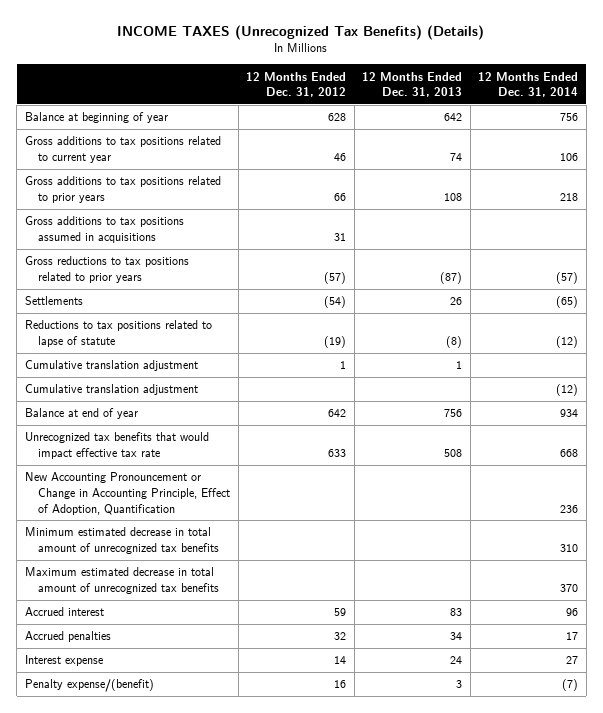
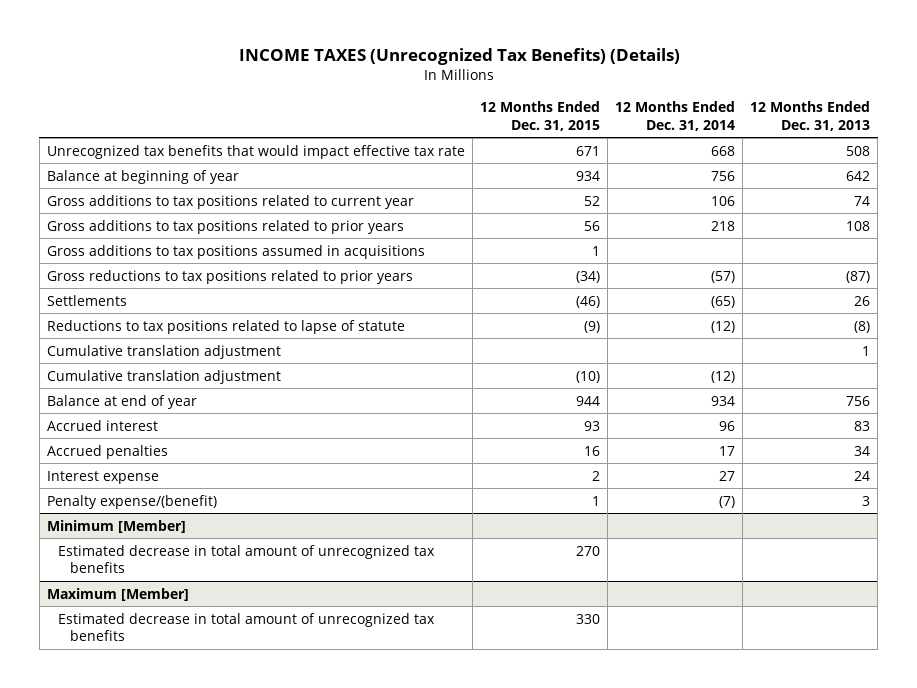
[246,71,347,98] 12 Months Ended Dec. 31, 2012 -> none
none -> [480,101,601,131] 12 Months Ended Dec. 31, 2015
[24,432,209,459] Unrecognized tax benefits that would impact effective tax rate -> [46,144,465,159] Unrecognized tax benefits that would impact effective tax rate
[24,472,231,515] New Accounting Pronouncement or Change in Accounting Principle, Effect of Adoption, Quantification -> none
[24,527,220,554] Minimum estimated decrease in total amount of unrecognized tax benefits -> none
[24,567,220,594] Maximum estimated decrease in total amount of unrecognized tax benefits -> none
none -> [46,519,186,533] Minimum [Member]
none -> [58,544,436,574] Estimated decrease in total amount of unrecognized tax benefits
none -> [46,587,189,601] Maximum [Member]
none -> [58,612,436,642] Estimated decrease in total amount of unrecognized tax benefits

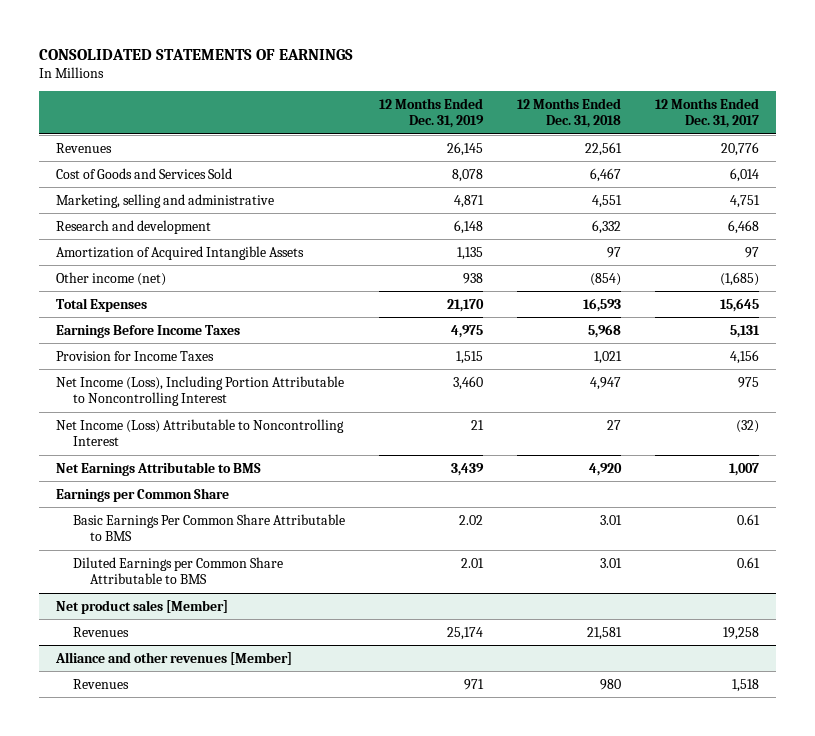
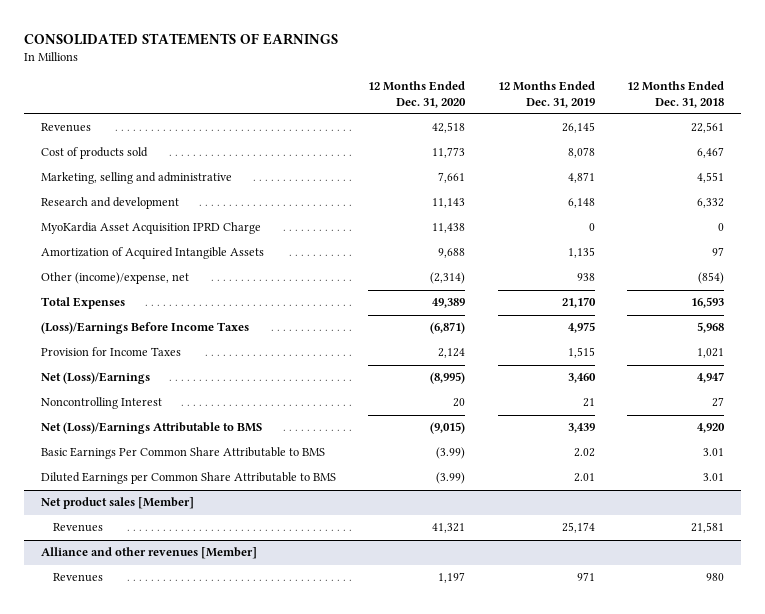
[655,97,760,129] 12 Months Ended Dec. 31, 2017 -> none
none -> [368,81,467,108] 12 Months Ended Dec. 31, 2020
[56,167,233,179] Cost of Goods and Services Sold -> [40,147,148,160] Cost of products sold
none -> [40,222,261,235] MyoKardia Asset Acquisition IPRD Charge
[56,271,167,286] Other income (net) -> [40,272,189,285] Other (income)/expense, net
[56,324,241,338] Earnings Before Income Taxes -> [40,322,249,335] (Loss)/Earnings Before Income Taxes
[56,487,230,502] Earnings per Common Share -> none
[56,375,345,407] Net Income (Loss), Including Portion Attributable to Noncontrolling Interest -> [40,372,150,385] Net (Loss)/Earnings
[56,418,345,447] Net Income (Loss) Attributable to Noncontrolling Interest -> [40,397,162,410] Noncontrolling Interest
[56,461,262,476] Net Earnings Attributable to BMS -> [40,422,262,435] Net (Loss)/Earnings Attributable to BMS

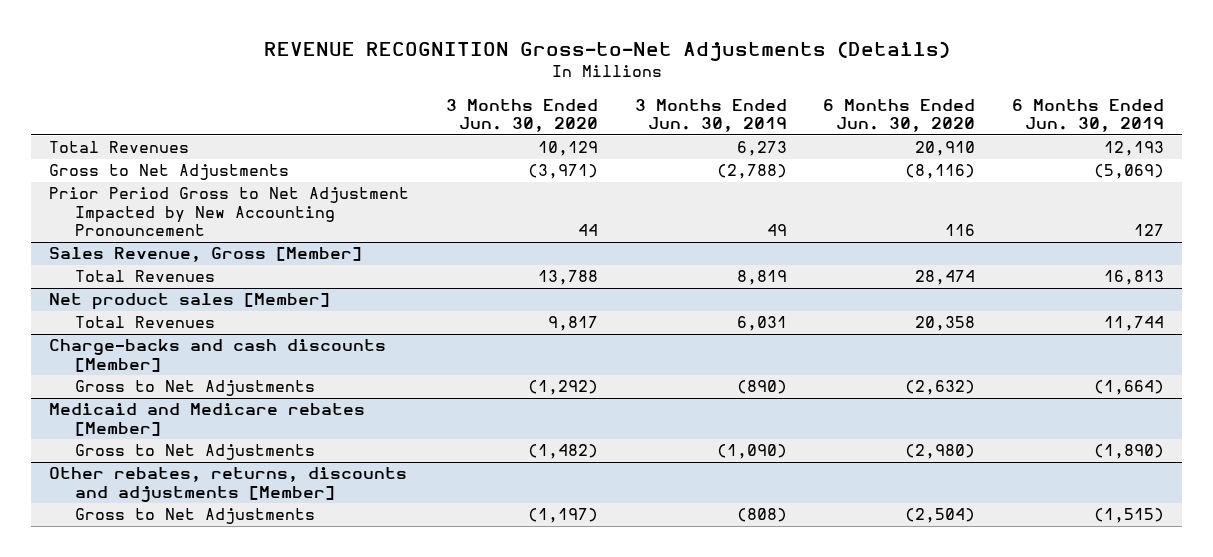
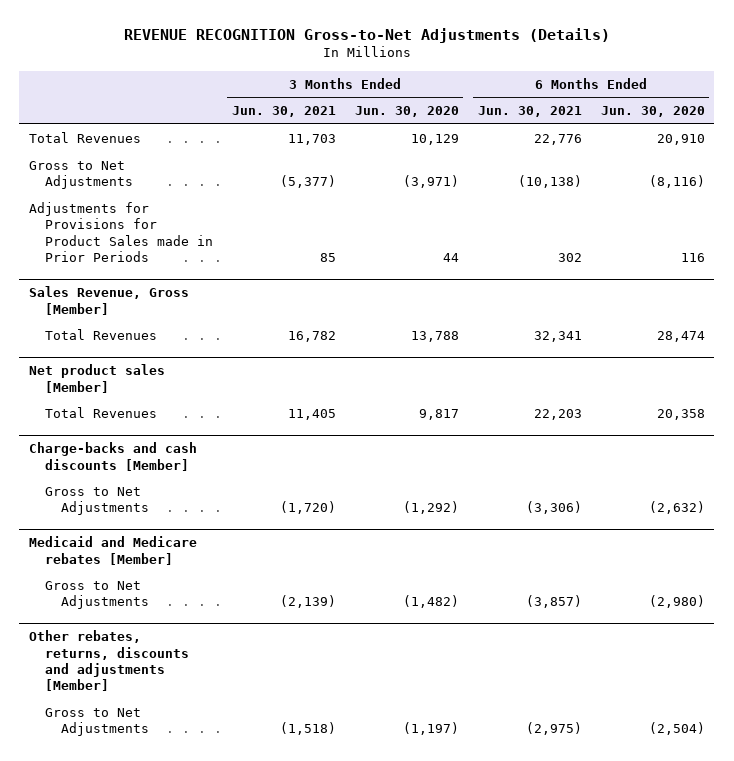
[634,98,787,133] 3 Months Ended Jun. 30, 2019 -> none
[1011,98,1164,133] 6 Months Ended Jun. 30, 2019 -> none
none -> [231,106,336,118] Jun. 30, 2021
none -> [477,106,582,118] Jun. 30, 2021
[49,187,410,237] Prior Period Gross to Net Adjustment Impacted by New Accounting Pronouncement -> [28,202,213,263] Adjustments for Provisions for Product Sales made in Prior Periods

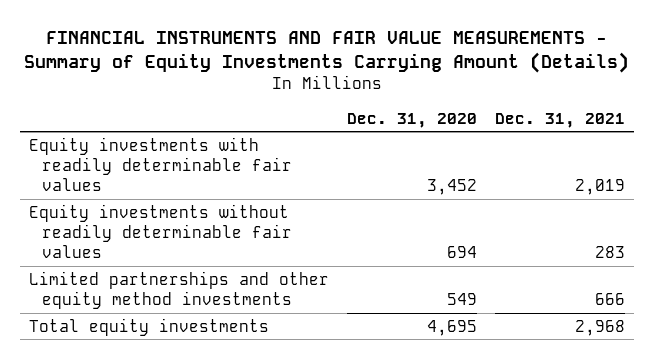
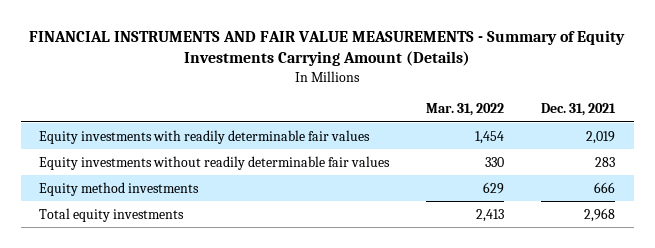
[346,112,477,128] Dec. 31, 2020 -> none
none -> [426,103,505,117] Mar. 31, 2022
[28,270,329,309] Limited partnerships and other equity method investments -> [39,181,200,196] Equity method investments

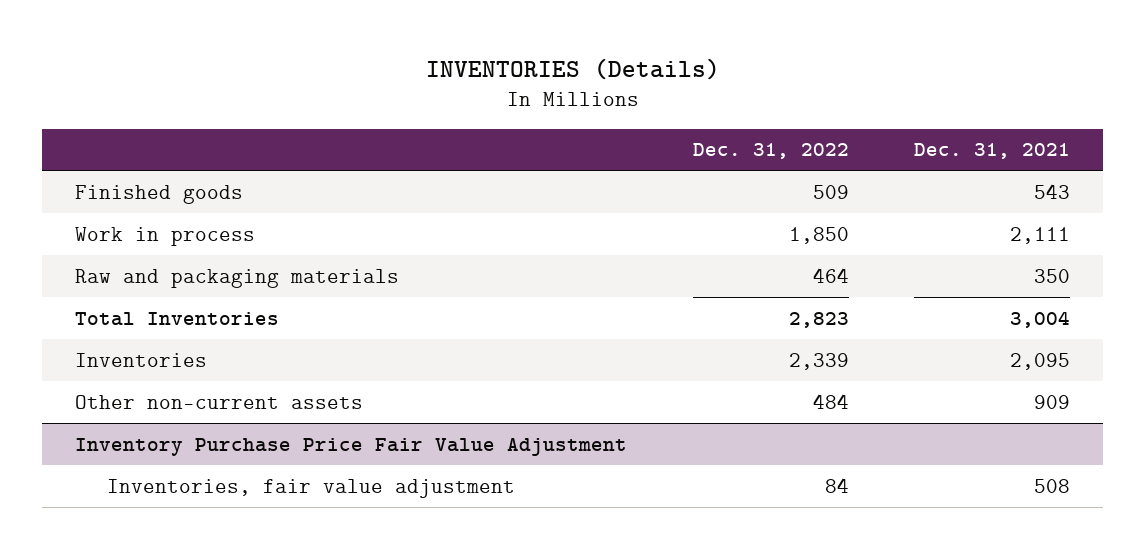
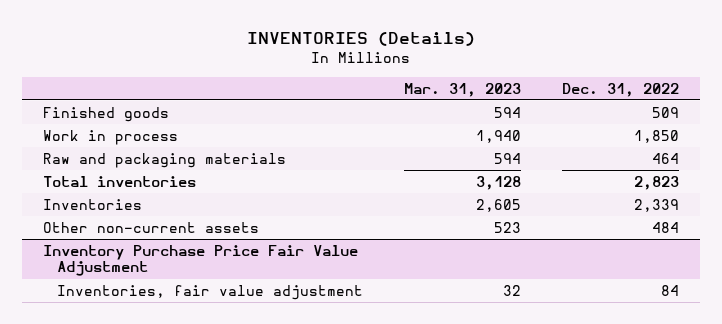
[914,143,1071,160] Dec. 31, 2021 -> none
none -> [404,82,522,97] Mar. 31, 2023
[75,311,280,326] Total Inventories -> [42,175,196,187] Total inventories

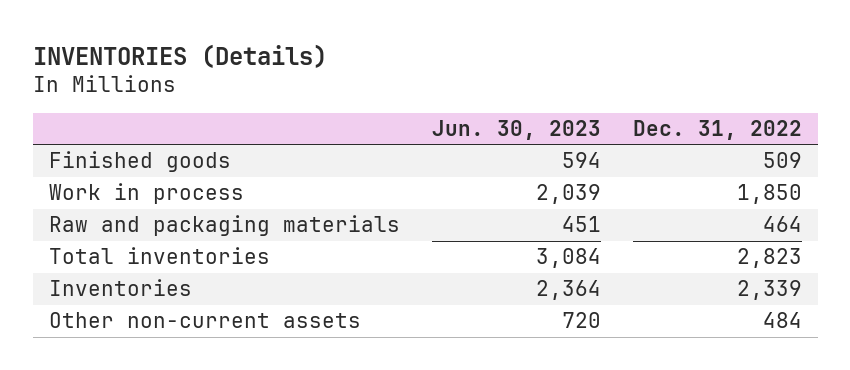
[404,82,522,97] Mar. 31, 2023 -> none
none -> [431,120,601,141] Jun. 30, 2023
[42,244,358,277] Inventory Purchase Price Fair Value Adjustment -> none
[56,284,363,300] Inventories, fair value adjustment -> none

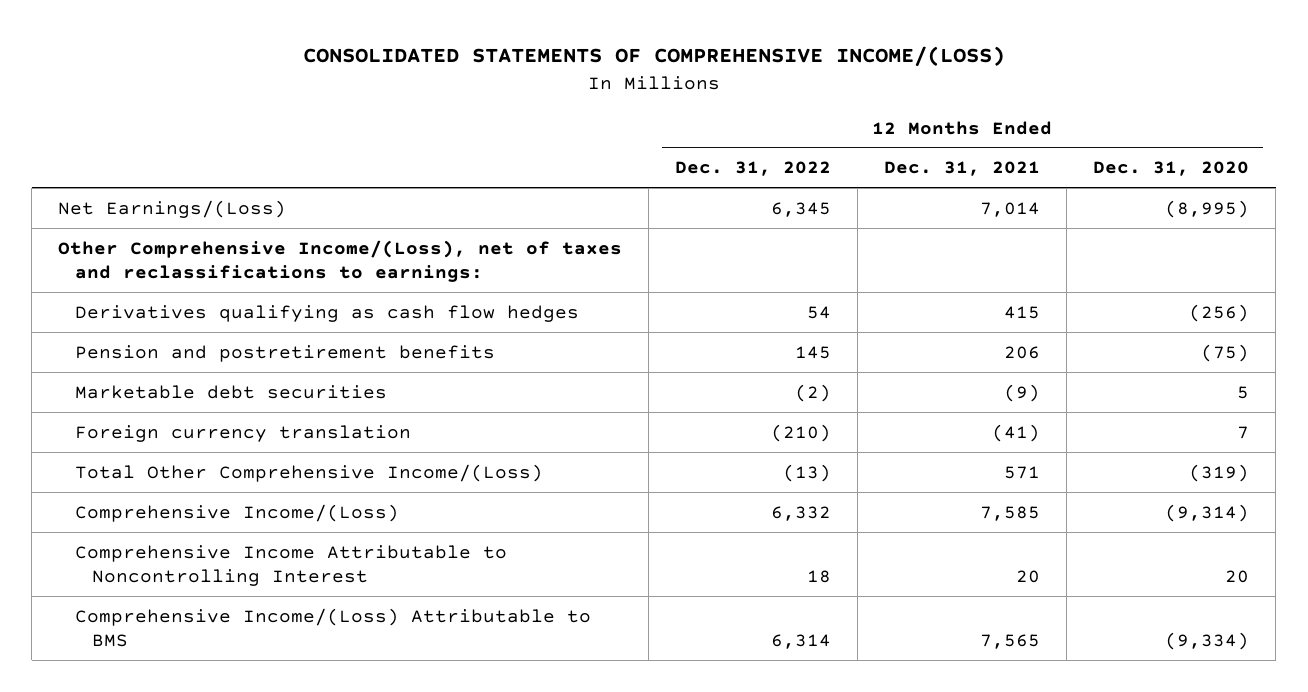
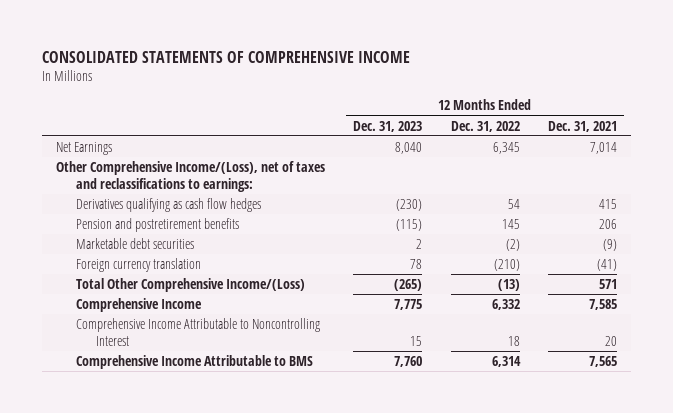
[302,46,1005,67] CONSOLIDATED STATEMENTS OF COMPREHENSIVE INCOME/(LOSS) -> [41,51,410,64] CONSOLIDATED STATEMENTS OF COMPREHENSIVE INCOME
[1093,161,1250,177] Dec. 31, 2020 -> none
none -> [353,120,423,132] Dec. 31, 2023
[58,199,287,218] Net Earnings/(Loss) -> [56,142,113,156] Net Earnings
[75,503,400,522] Comprehensive Income/(Loss) -> [76,298,203,313] Comprehensive Income
[75,607,592,647] Comprehensive Income/(Loss) Attributable to BMS -> [76,355,314,370] Comprehensive Income Attributable to BMS

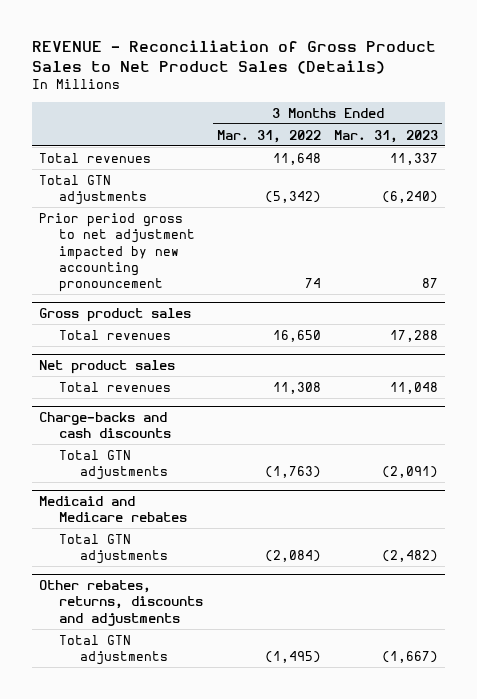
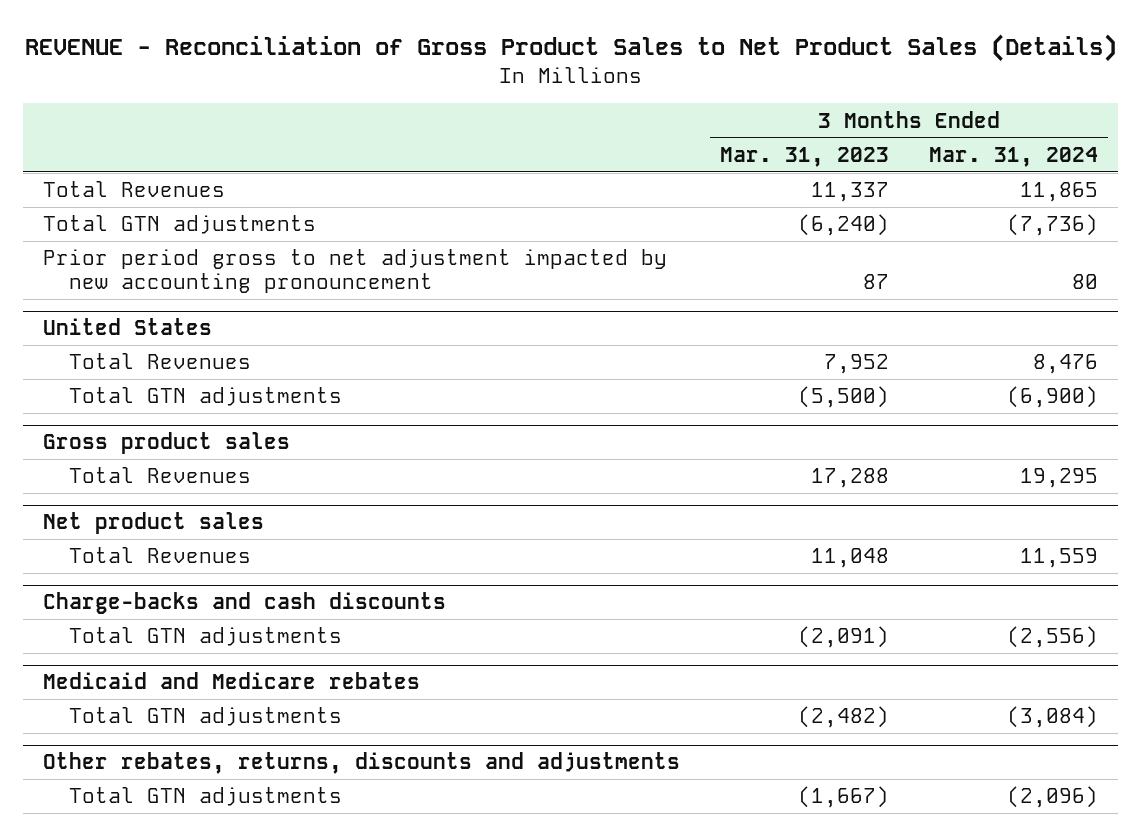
[216,129,321,143] Mar. 31, 2022 -> none
none -> [929,146,1099,167] Mar. 31, 2024
[39,152,152,163] Total revenues -> [43,181,226,198] Total Revenues
none -> [43,318,213,336] United States
none -> [68,353,251,370] Total Revenues
none -> [68,387,342,407] Total GTN adjustments
[59,329,172,340] Total revenues -> [68,467,251,484] Total Revenues
[59,381,172,392] Total revenues -> [68,547,251,564] Total Revenues

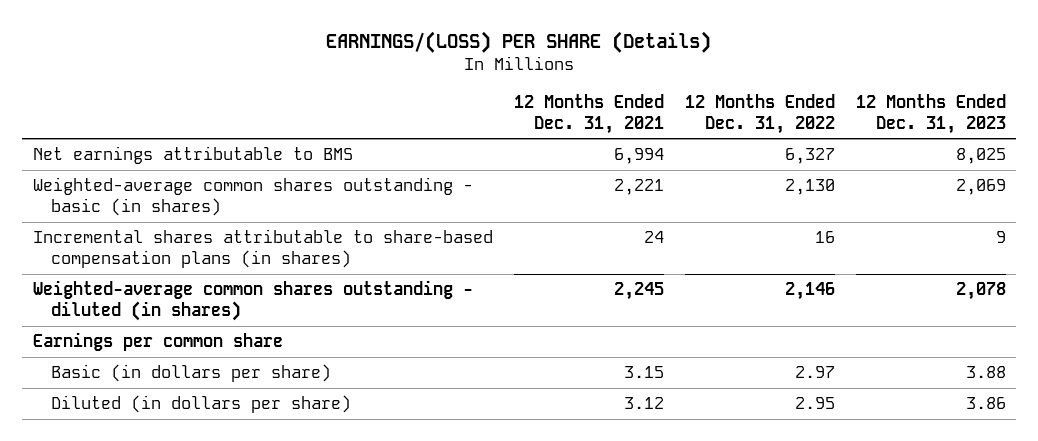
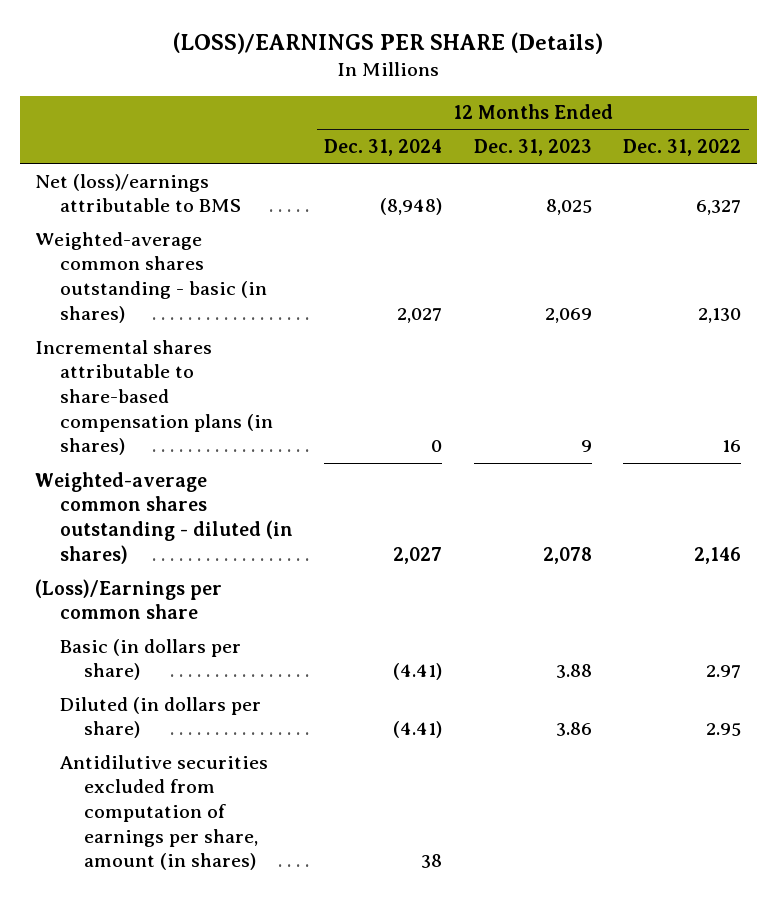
[326,30,712,53] EARNINGS/(LOSS) PER SHARE (Details) -> [173,31,604,54] (LOSS)/EARNINGS PER SHARE (Details)
[513,93,664,134] 12 Months Ended Dec. 31, 2021 -> none
none -> [324,138,443,156] Dec. 31, 2024
[32,146,353,165] Net earnings attributable to BMS -> [35,173,241,213] Net (loss)/earnings attributable to BMS
[32,332,283,352] Earnings per common share -> [35,578,223,620] (Loss)/Earnings per common share
none -> [59,754,268,871] Antidilutive securities excluded from computation of earnings per share, amount (in shares)

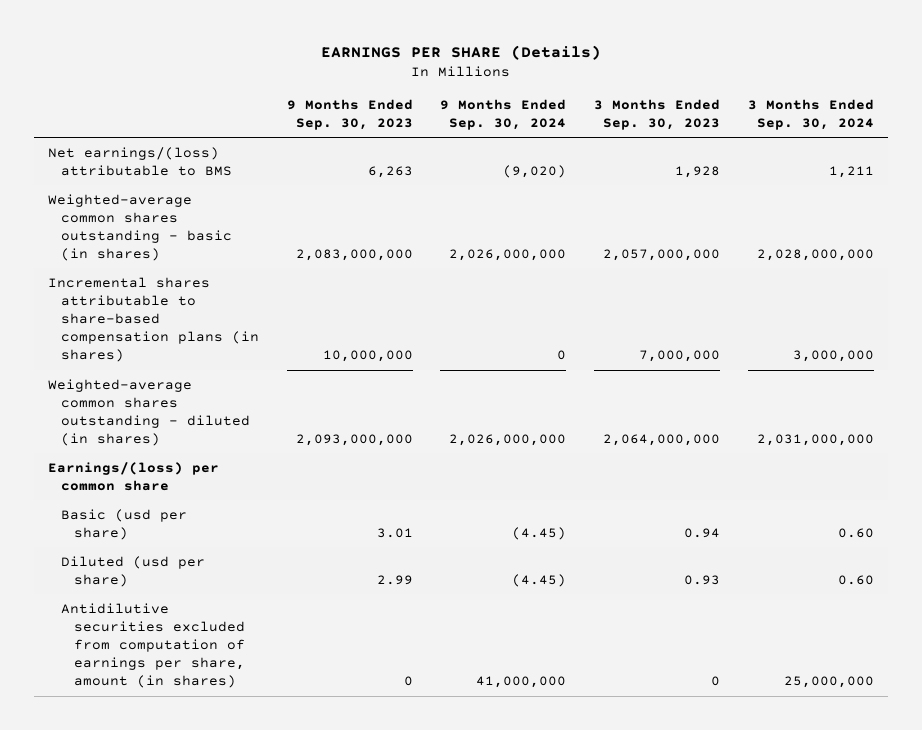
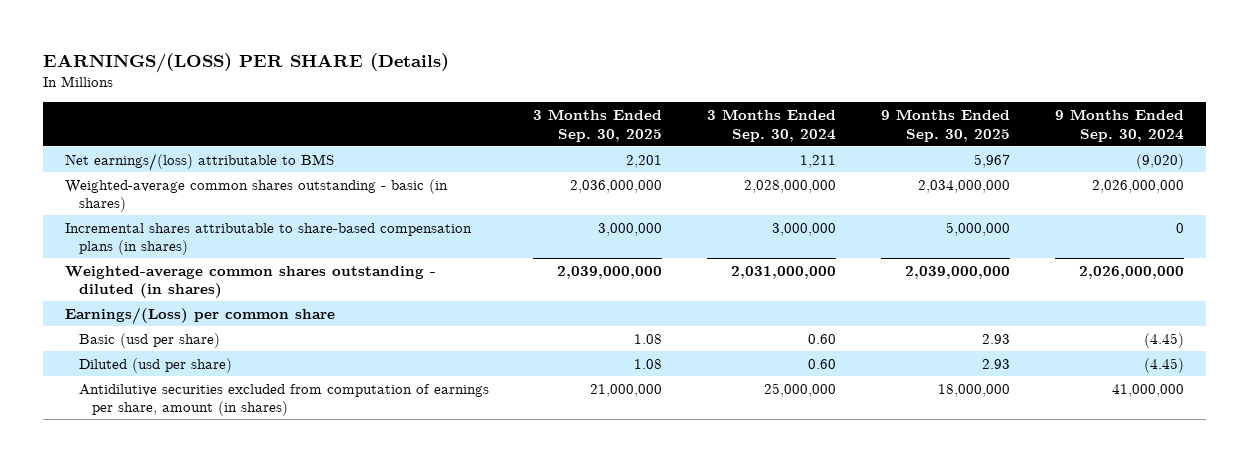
[320,44,601,60] EARNINGS PER SHARE (Details) -> [43,52,450,73] EARNINGS/(LOSS) PER SHARE (Details)
[286,98,413,131] 9 Months Ended Sep. 30, 2023 -> none
[593,98,720,131] 3 Months Ended Sep. 30, 2023 -> none
none -> [533,109,663,142] 3 Months Ended Sep. 30, 2025
none -> [880,109,1010,142] 9 Months Ended Sep. 30, 2025
[48,461,220,491] Earnings/(loss) per common share -> [65,306,336,324] Earnings/(Loss) per common share

